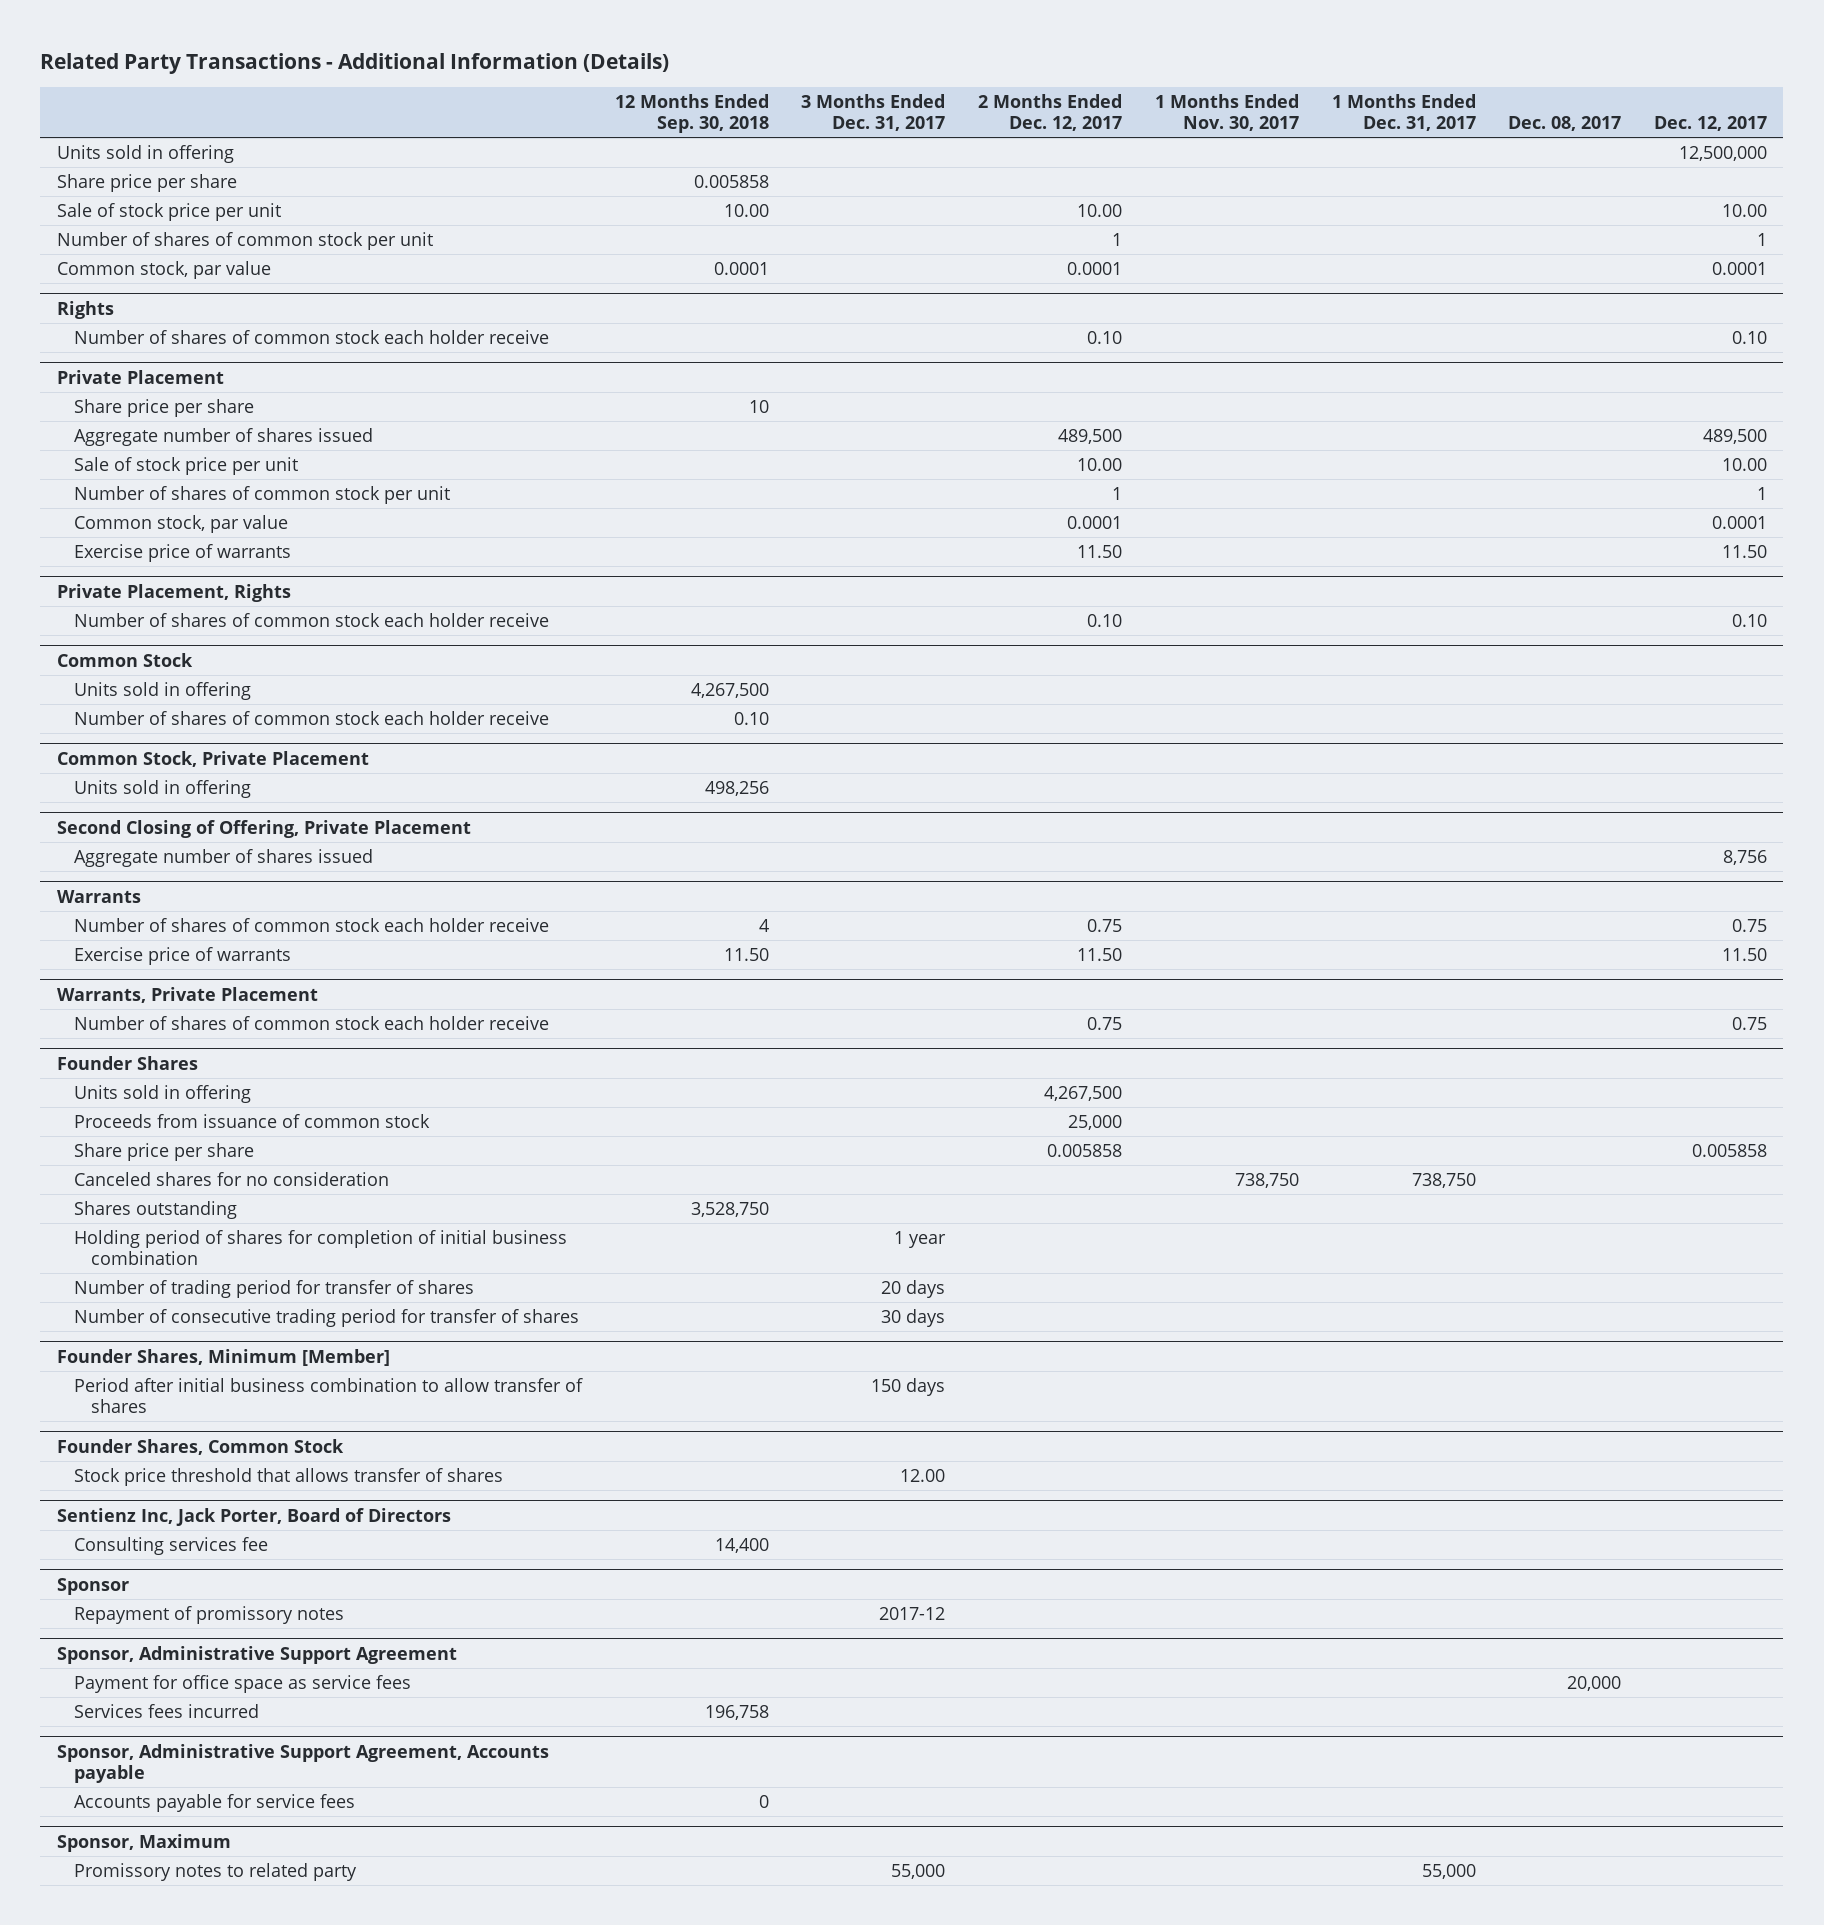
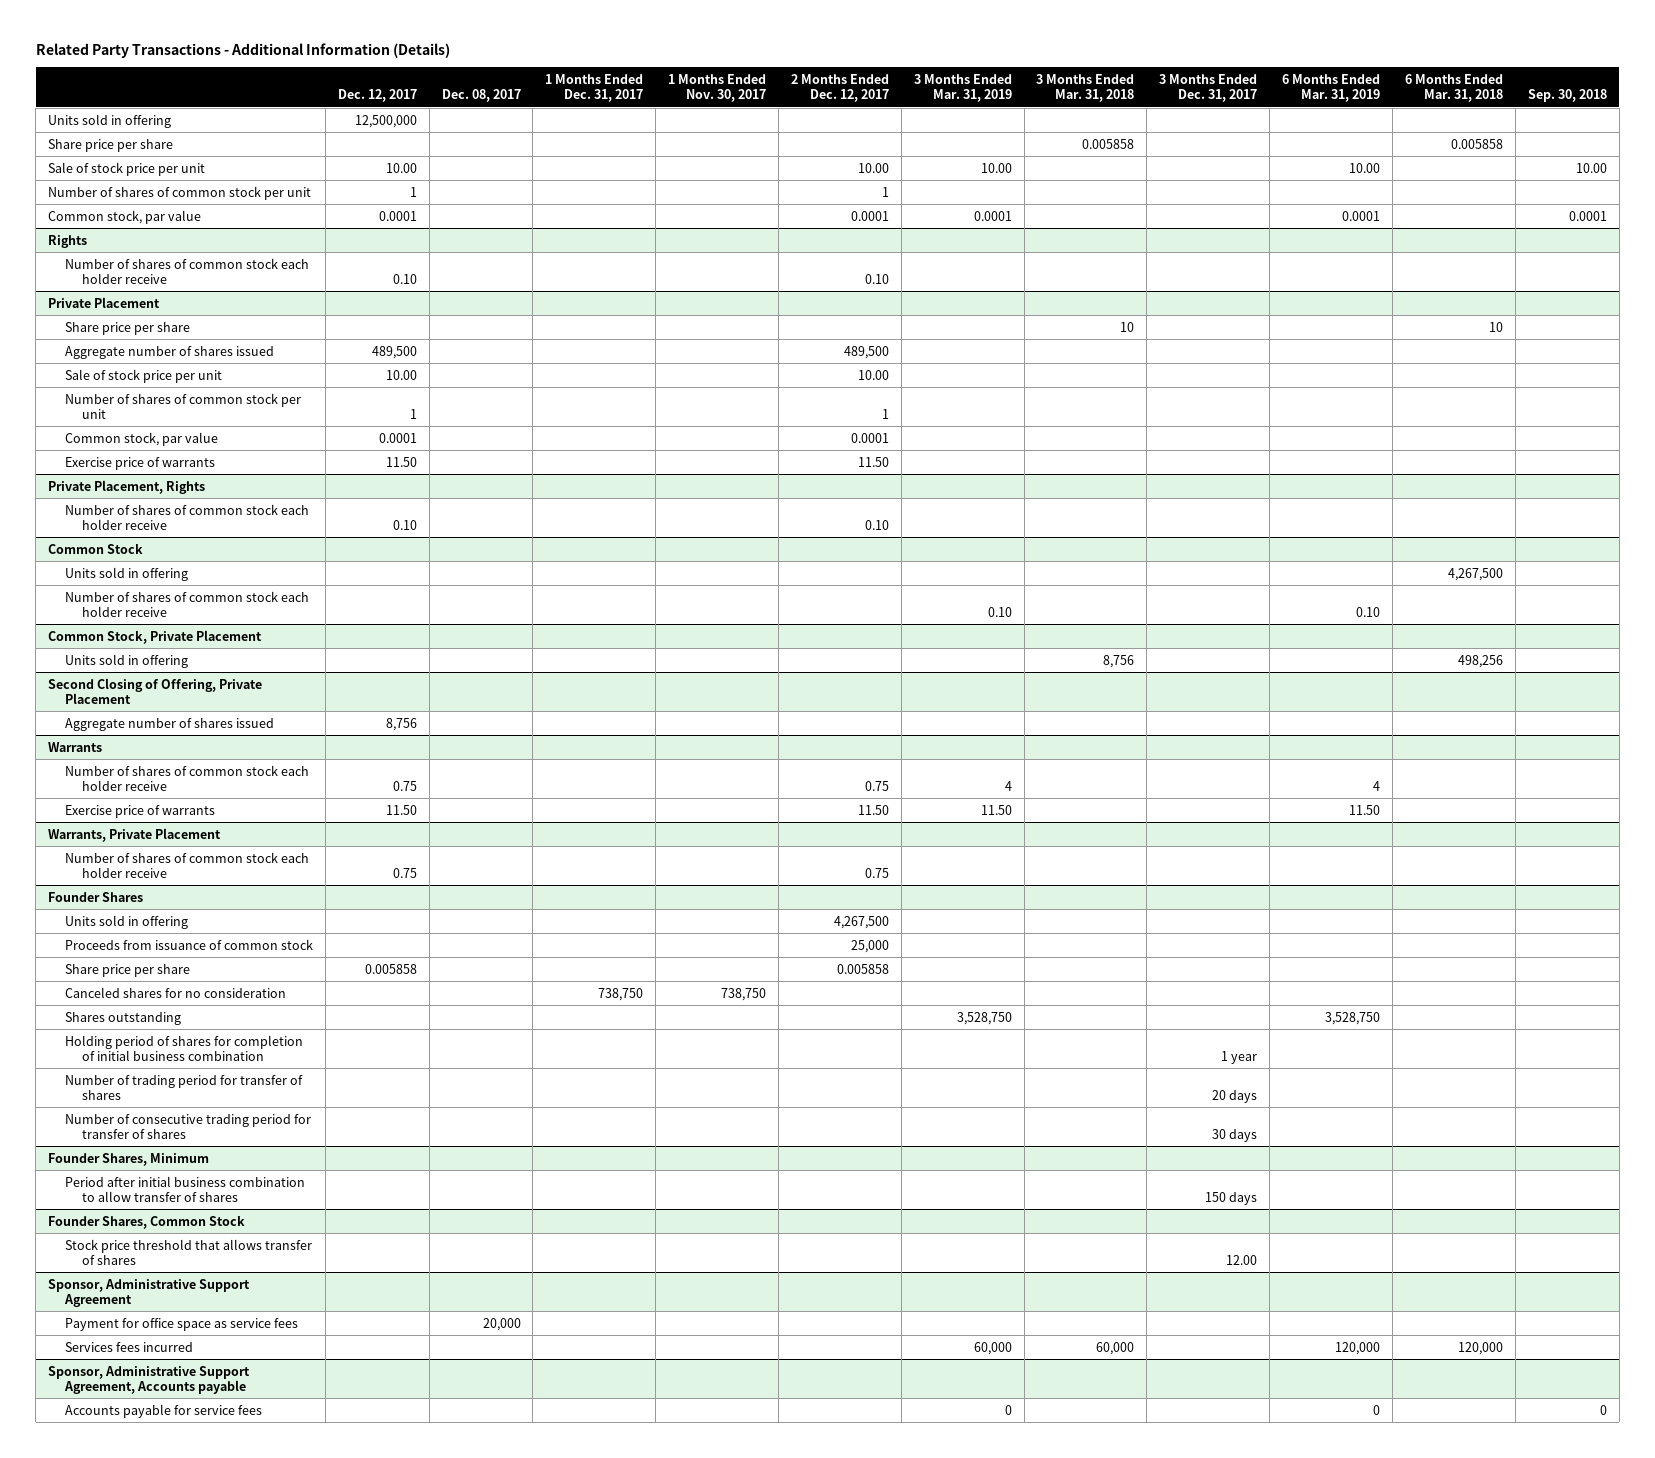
[614,94,769,134] 12 Months Ended Sep. 30, 2018 -> none
none -> [913,73,1012,103] 3 Months Ended Mar. 31, 2019
none -> [1036,73,1135,103] 3 Months Ended Mar. 31, 2018
none -> [1282,73,1381,103] 6 Months Ended Mar. 31, 2019
none -> [1404,73,1503,103] 6 Months Ended Mar. 31, 2018
none -> [1527,89,1607,103] Sep. 30, 2018
[56,1348,390,1366] Founder Shares, Minimum [Member] -> [48,1152,210,1166] Founder Shares, Minimum
[56,1507,451,1526] Sentienz Inc, Jack Porter, Board of Directors -> none
[73,1537,268,1556] Consulting services fee -> none
[56,1577,129,1595] Sponsor -> none
[73,1606,344,1625] Repayment of promissory notes -> none
[56,1833,231,1852] Sponsor, Maximum -> none
[73,1863,357,1882] Promissory notes to related party -> none

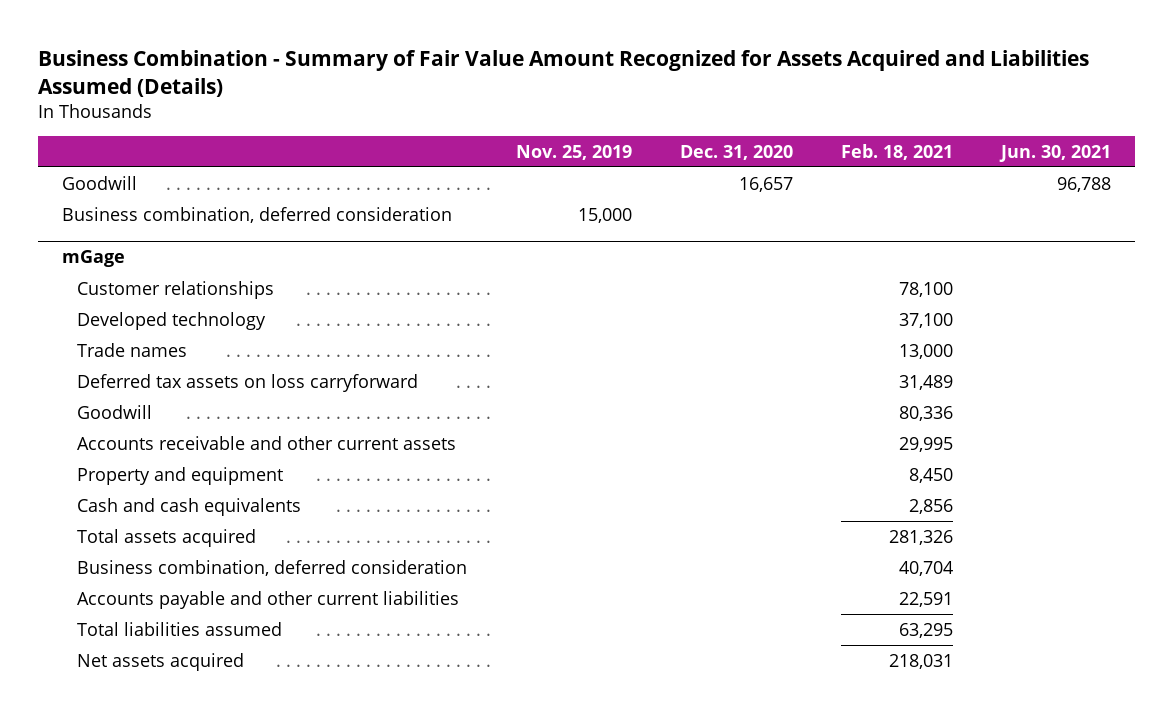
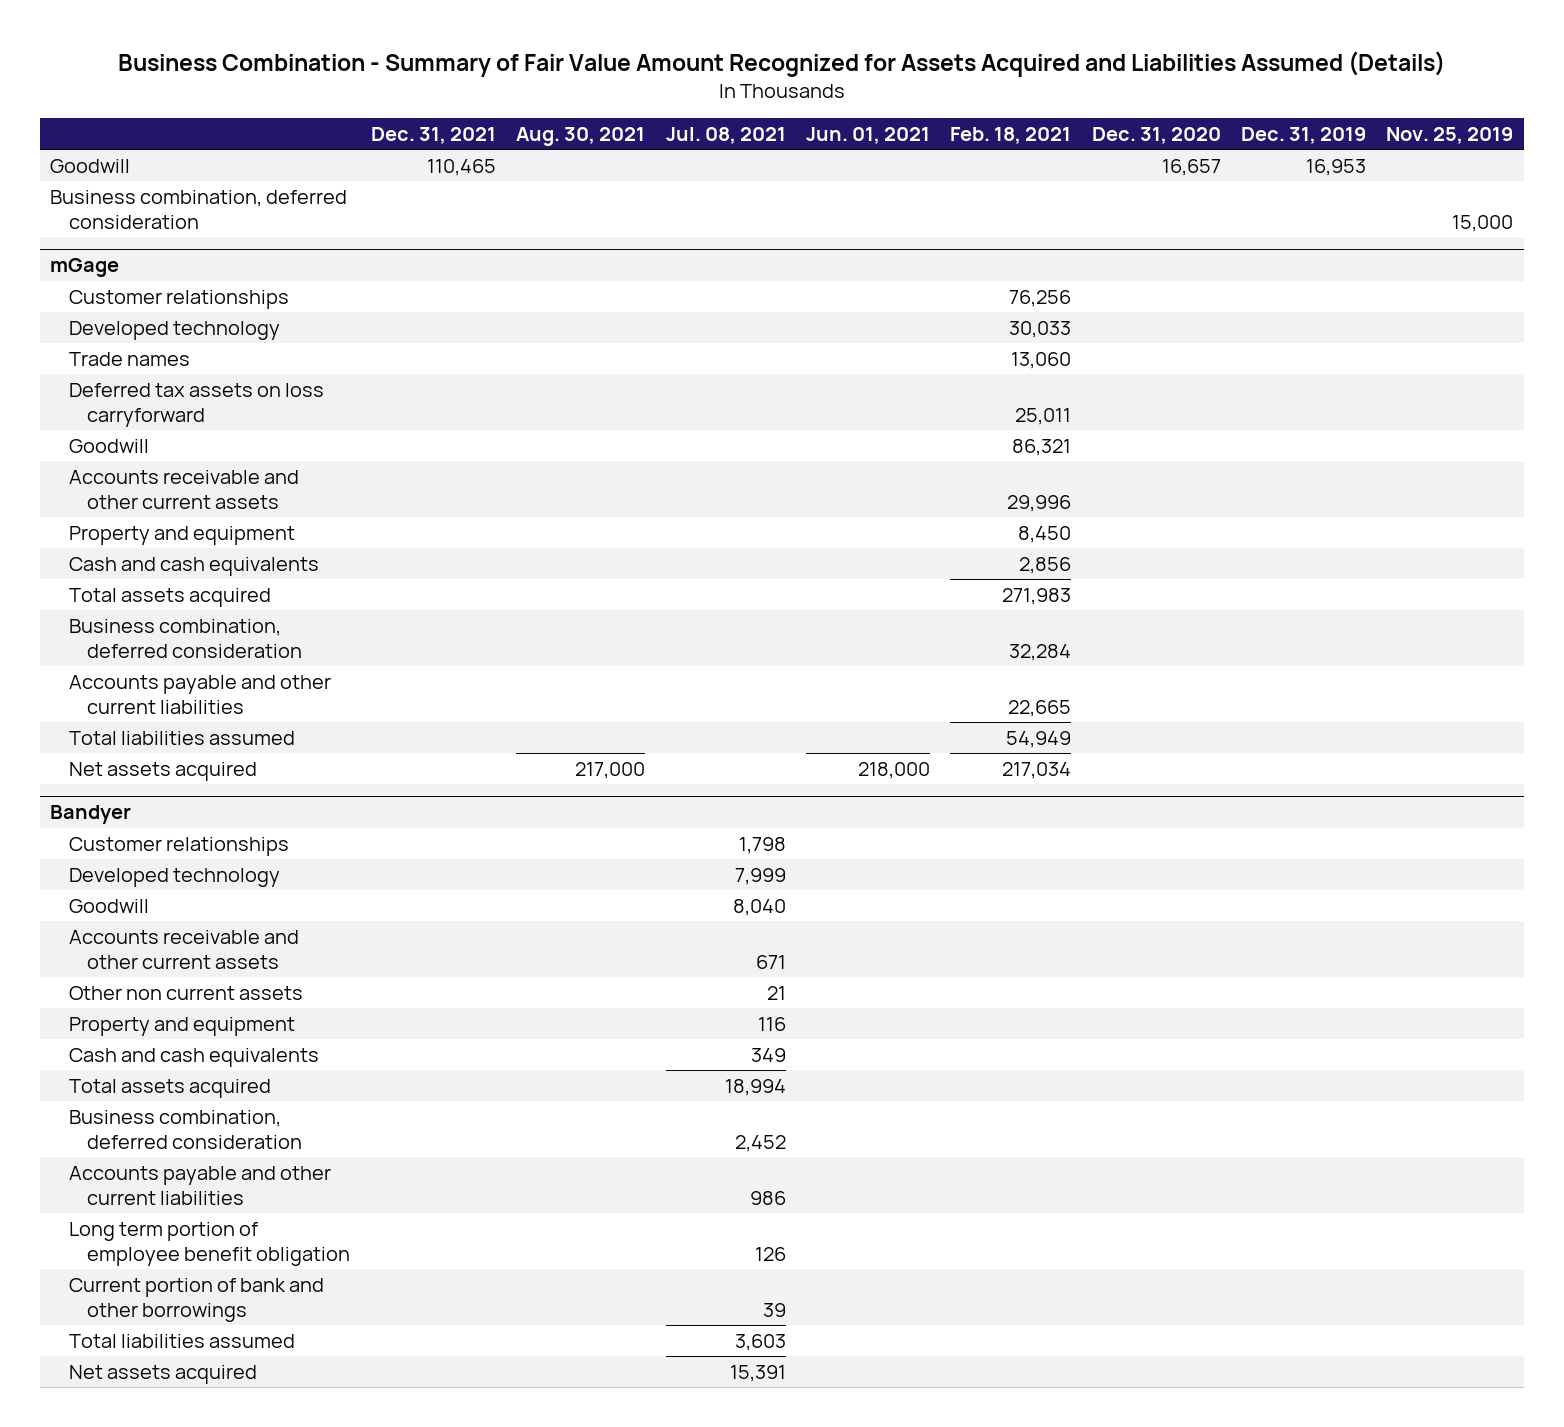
[998,144,1111,162] Jun. 30, 2021 -> none
none -> [370,126,496,144] Dec. 31, 2021
none -> [516,126,646,146] Aug. 30, 2021
none -> [665,126,786,144] Jul. 08, 2021
none -> [805,126,930,144] Jun. 01, 2021
none -> [1241,126,1367,144] Dec. 31, 2019
[898,281,953,297] 78,100 -> [1009,289,1072,307] 76,256
[898,312,953,328] 37,100 -> [1009,320,1072,338] 30,033
[898,343,953,359] 13,000 -> [1011,351,1072,369] 13,060
[898,374,953,390] 31,489 -> [1015,407,1072,425] 25,011
[898,405,953,421] 80,336 -> [1012,438,1072,456] 86,321
[898,436,953,452] 29,995 -> [1007,494,1072,512] 29,996
[888,529,953,545] 281,326 -> [1002,587,1072,605] 271,983
[898,560,953,576] 40,704 -> [1009,643,1072,661] 32,284
[898,591,953,607] 22,591 -> [1008,699,1072,717] 22,665
[898,622,953,638] 63,295 -> [1006,730,1072,748] 54,949
[888,653,953,669] 218,031 -> [1002,761,1072,779] 217,034
none -> [50,805,132,825] Bandyer
none -> [68,836,289,856] Customer relationships
none -> [68,867,280,887] Developed technology
none -> [68,898,149,913] Goodwill
none -> [68,929,299,969] Accounts receivable and other current assets
none -> [68,985,303,1000] Other non current assets
none -> [68,1016,295,1036] Property and equipment
none -> [68,1047,319,1067] Cash and cash equivalents
none -> [68,1078,271,1098] Total assets acquired
none -> [68,1109,303,1149] Business combination, deferred consideration
none -> [68,1165,331,1205] Accounts payable and other current liabilities
none -> [68,1221,351,1266] Long term portion of employee benefit obligation
none -> [68,1277,324,1322] Current portion of bank and other borrowings
none -> [68,1333,295,1348] Total liabilities assumed
none -> [68,1364,257,1384] Net assets acquired

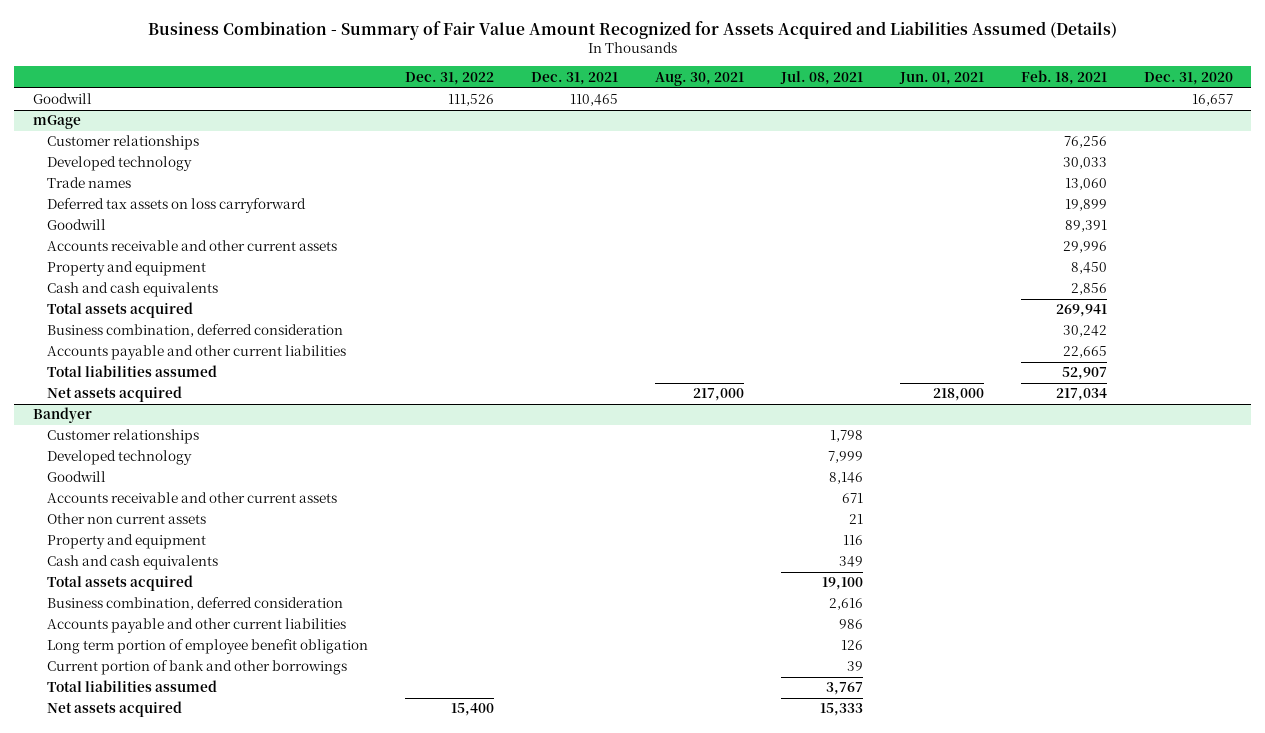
[1241,126,1367,144] Dec. 31, 2019 -> none
[1386,126,1514,144] Nov. 25, 2019 -> none
none -> [404,71,494,85] Dec. 31, 2022
[50,189,348,229] Business combination, deferred consideration -> none
[1015,407,1072,425] 25,011 -> [1064,199,1107,212] 19,899
[1012,438,1072,456] 86,321 -> [1064,220,1107,233] 89,391
[1002,587,1072,605] 271,983 -> [1055,304,1107,318] 269,941
[1009,643,1072,661] 32,284 -> [1062,325,1107,338] 30,242
[1006,730,1072,748] 54,949 -> [1061,367,1107,381] 52,907
[732,898,786,916] 8,040 -> [828,472,863,485] 8,146
[724,1078,786,1096] 18,994 -> [821,577,863,591] 19,100
[734,1134,786,1152] 2,452 -> [828,598,863,611] 2,616
[734,1333,786,1351] 3,603 -> [825,682,863,696] 3,767
[729,1364,786,1382] 15,391 -> [819,703,863,717] 15,333

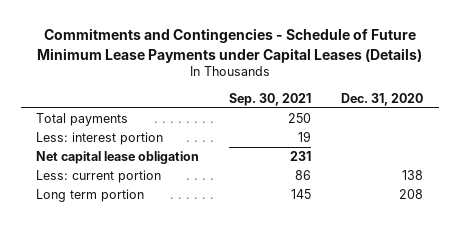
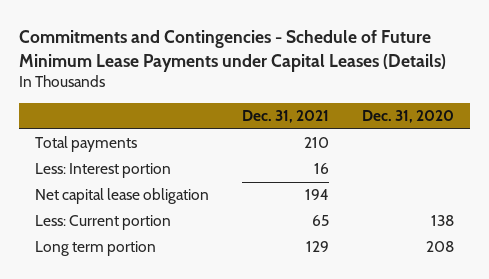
[229,92,312,106] Sep. 30, 2021 -> none
none -> [241,110,329,124] Dec. 31, 2021
[36,132,164,146] Less: interest portion -> [35,163,172,179] Less: Interest portion
[36,170,162,184] Less: current portion -> [35,215,172,231] Less: Current portion

